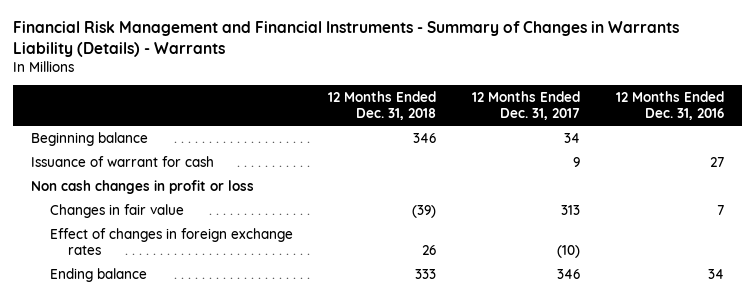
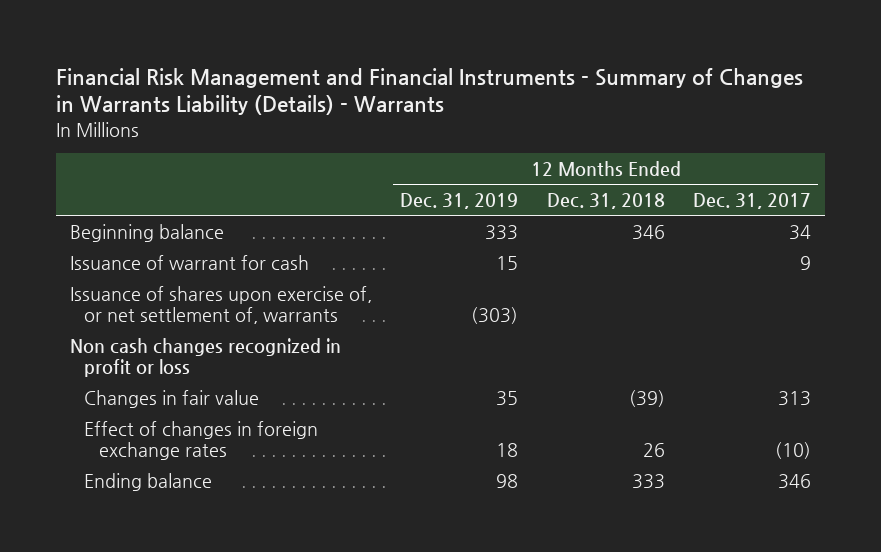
[615,91,724,121] 12 Months Ended Dec. 31, 2016 -> none
none -> [400,193,519,210] Dec. 31, 2019
none -> [70,285,373,325] Issuance of shares upon exercise of, or net settlement of, warrants
[30,179,254,194] Non cash changes in profit or loss -> [70,337,342,378] Non cash changes recognized in profit or loss

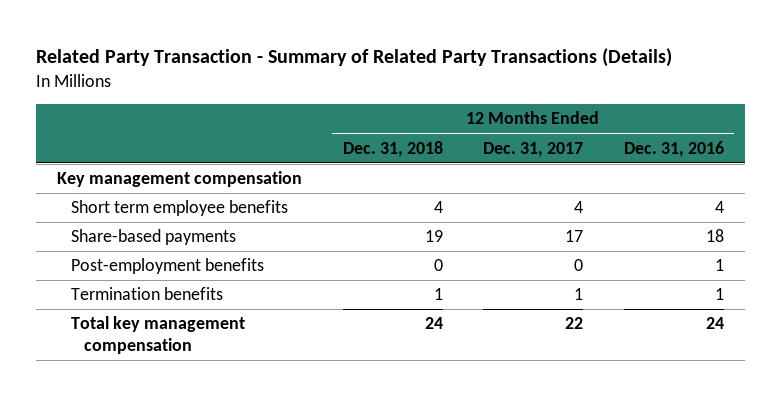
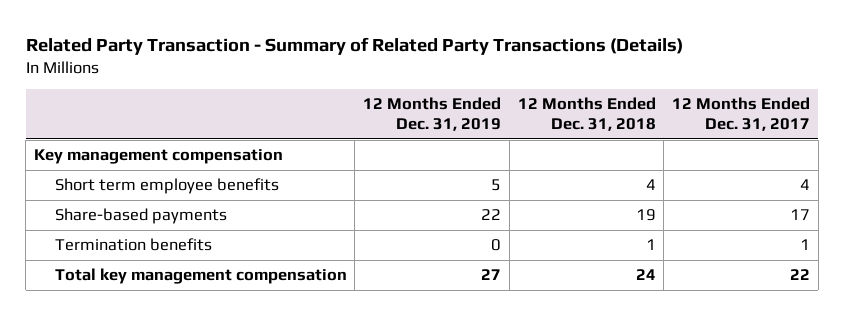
[624,140,725,157] Dec. 31, 2016 -> none
none -> [363,97,502,132] 12 Months Ended Dec. 31, 2019
[70,258,264,275] Post-employment benefits -> none

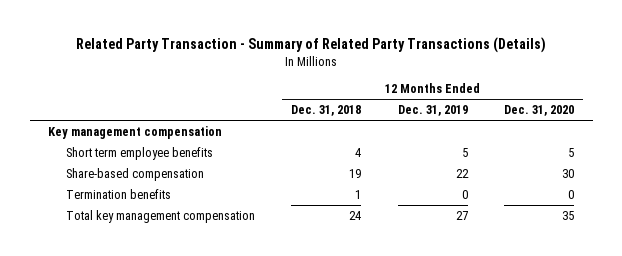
[671,97,810,132] 12 Months Ended Dec. 31, 2017 -> none
none -> [504,104,575,116] Dec. 31, 2020
[54,208,227,225] Share-based payments -> [65,167,204,181] Share-based compensation

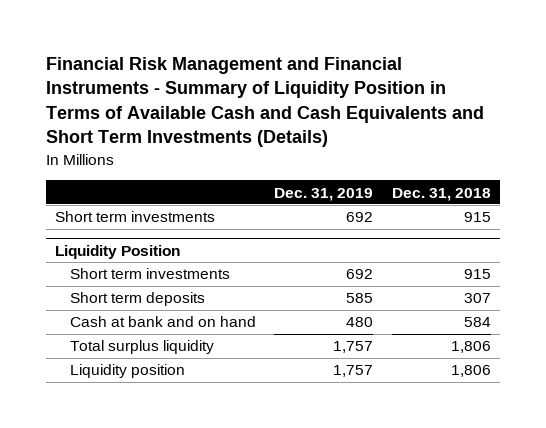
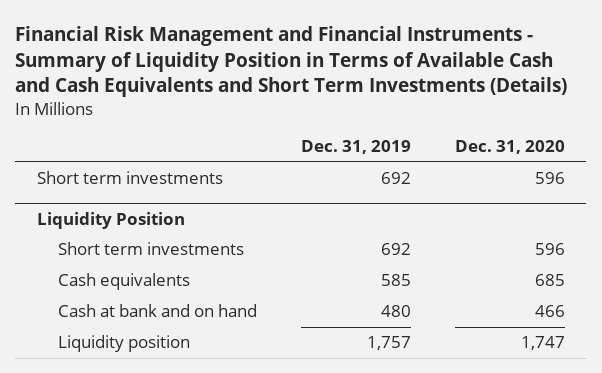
[392,187,492,201] Dec. 31, 2018 -> none
none -> [454,140,565,155] Dec. 31, 2020
[69,292,205,307] Short term deposits -> [58,273,191,291] Cash equivalents
[69,340,214,355] Total surplus liquidity -> none

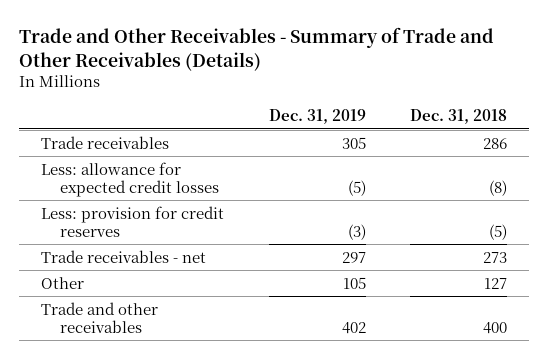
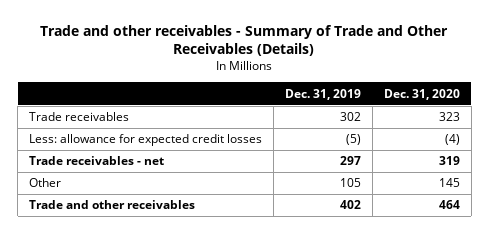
[19,26,495,71] Trade and Other Receivables - Summary of Trade and Other Receivables (Details) -> [40,25,449,57] Trade and other receivables - Summary of Trade and Other Receivables (Details)
[410,108,508,124] Dec. 31, 2018 -> none
none -> [383,88,460,100] Dec. 31, 2020
[341,136,366,149] 305 -> [339,112,361,122] 302
[41,205,225,237] Less: provision for credit reserves -> none

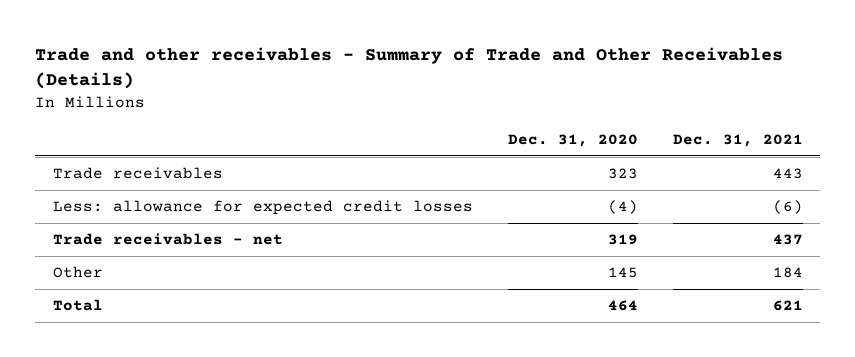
[284,88,361,100] Dec. 31, 2019 -> none
none -> [672,133,803,147] Dec. 31, 2021
[29,200,196,210] Trade and other receivables -> [52,299,103,312] Total

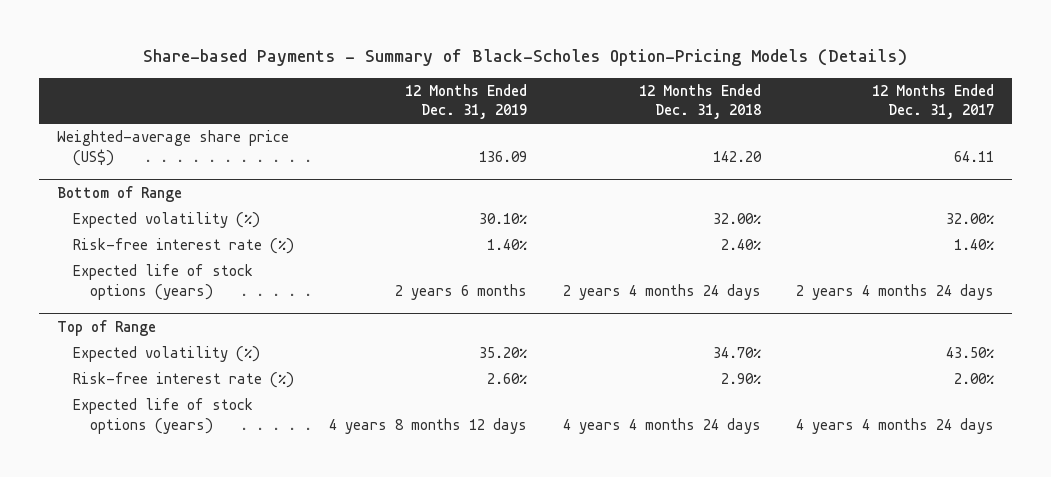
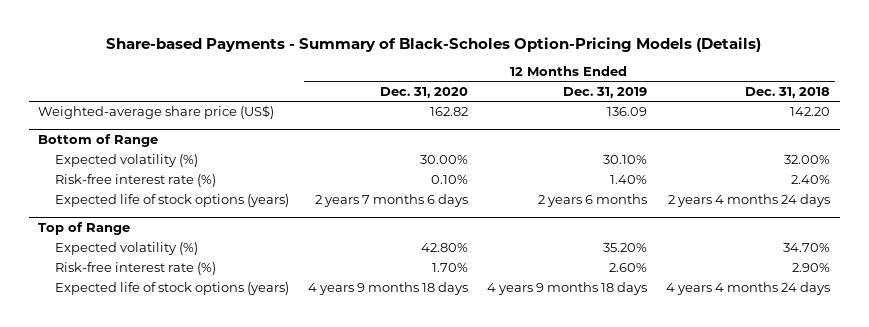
[872,83,995,120] 12 Months Ended Dec. 31, 2017 -> none
none -> [380,86,469,98] Dec. 31, 2020
[329,417,528,434] 4 years 8 months 12 days -> [487,282,648,296] 4 years 9 months 18 days

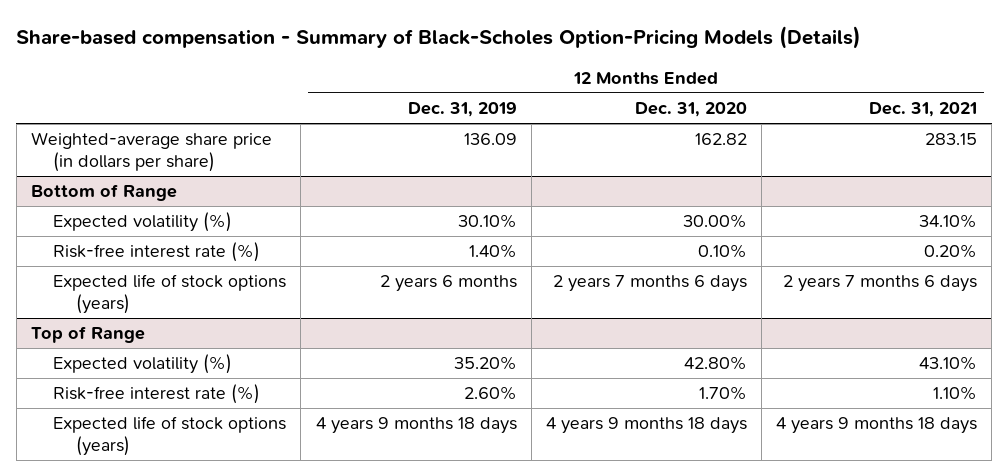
[106,37,762,53] Share-based Payments - Summary of Black-Scholes Option-Pricing Models (Details) -> [16,26,862,50] Share-based compensation - Summary of Black-Scholes Option-Pricing Models (Details)
[745,86,831,98] Dec. 31, 2018 -> none
none -> [869,102,978,118] Dec. 31, 2021
[38,105,275,120] Weighted-average share price (US$) -> [31,132,273,172] Weighted-average share price (in dollars per share)

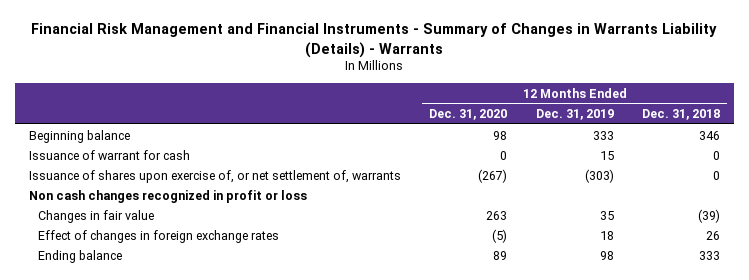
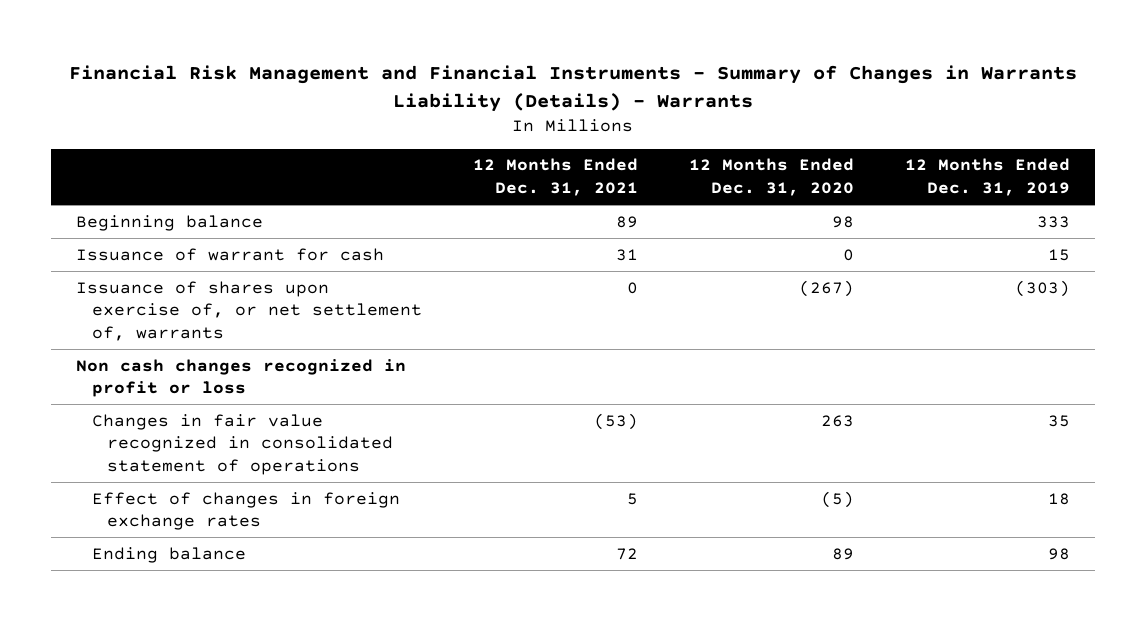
[641,109,720,121] Dec. 31, 2018 -> none
none -> [472,158,638,196] 12 Months Ended Dec. 31, 2021
[38,209,155,223] Changes in fair value -> [91,413,394,476] Changes in fair value recognized in consolidated statement of operations

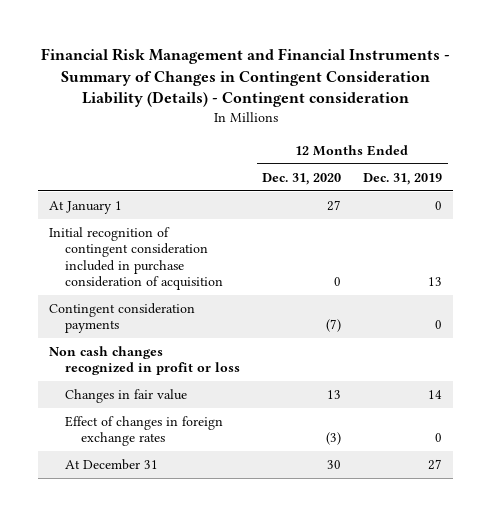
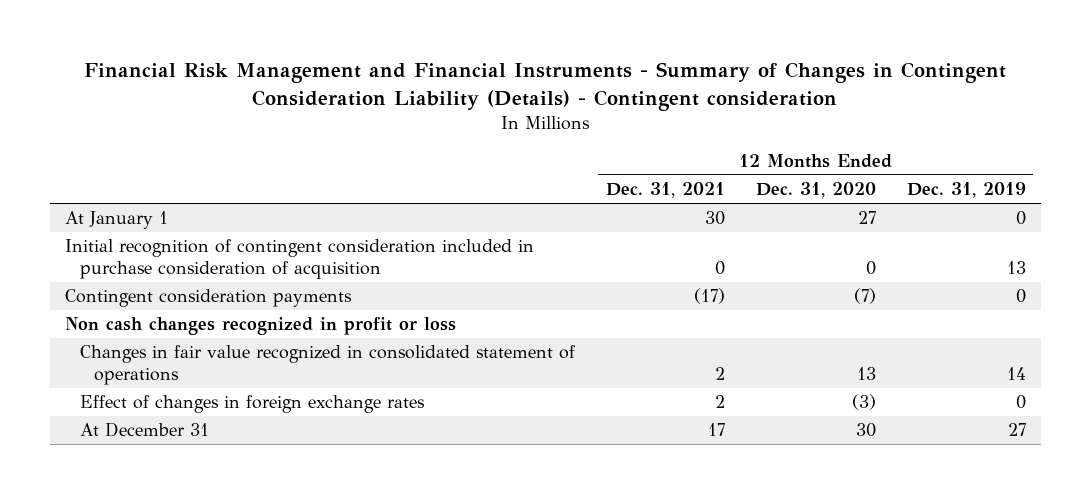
none -> [605,182,725,199] Dec. 31, 2021
[65,389,188,404] Changes in fair value -> [79,345,576,385] Changes in fair value recognized in consolidated statement of operations

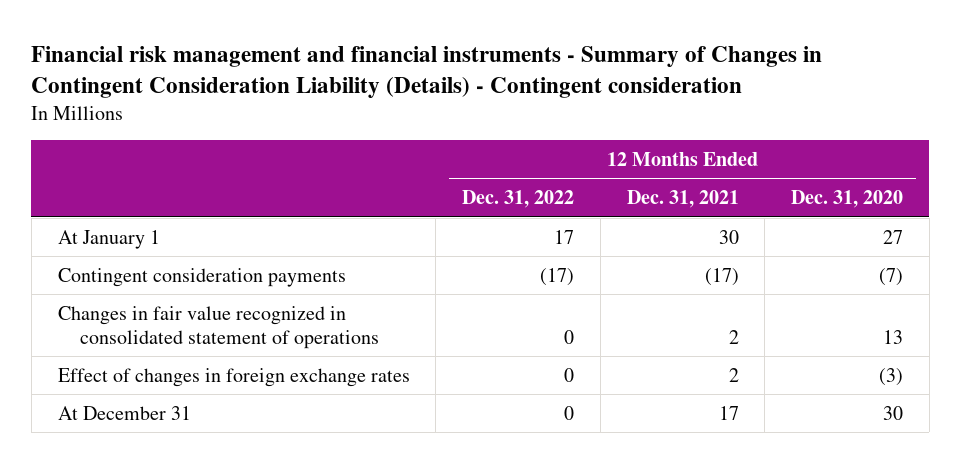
[84,62,1007,111] Financial Risk Management and Financial Instruments - Summary of Changes in Contingent Consideration Liability (Details) - Contingent consideration -> [31,46,823,99] Financial risk management and financial instruments - Summary of Changes in Contingent Consideration Liability (Details) - Contingent consideration
[906,182,1026,199] Dec. 31, 2019 -> none
none -> [462,190,575,209] Dec. 31, 2022
[65,239,535,279] Initial recognition of contingent consideration included in purchase consideration of acquisition -> none
[65,317,457,336] Non cash changes recognized in profit or loss -> none

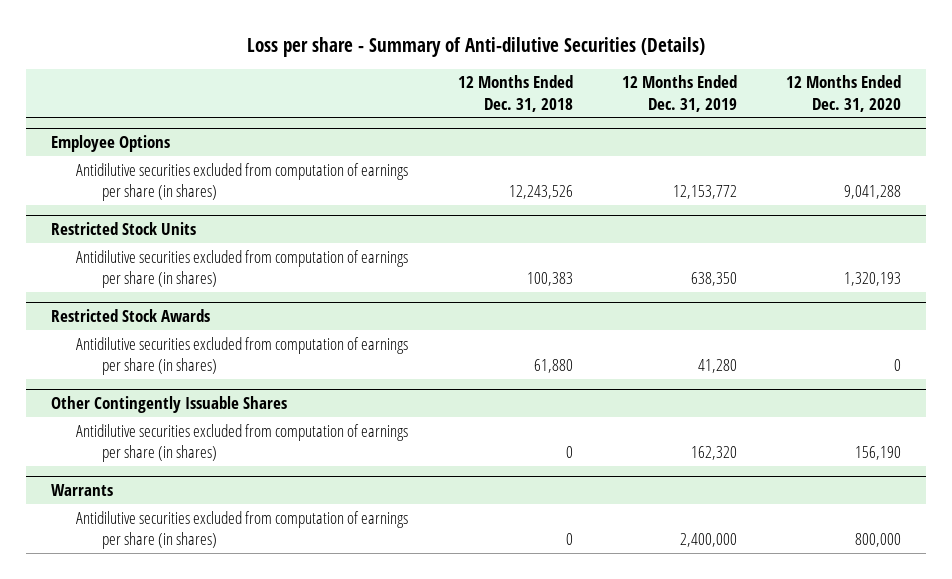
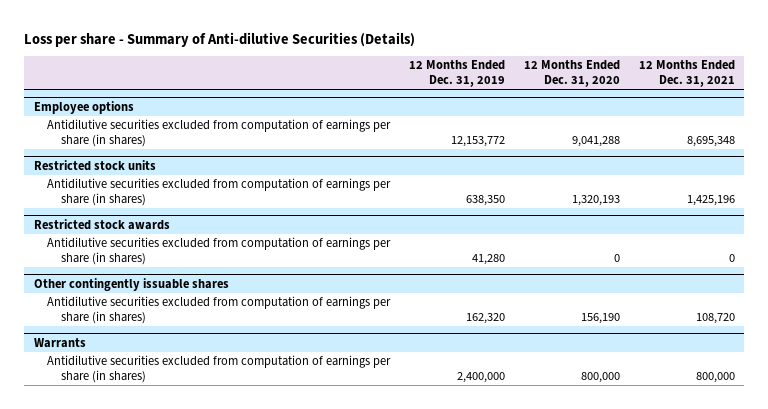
[457,75,573,112] 12 Months Ended Dec. 31, 2018 -> none
none -> [638,60,735,88] 12 Months Ended Dec. 31, 2021
[51,135,171,153] Employee Options -> [33,100,134,114] Employee options
[51,222,197,236] Restricted Stock Units -> [33,159,156,171] Restricted stock units
[51,309,211,323] Restricted Stock Awards -> [33,218,170,230] Restricted stock awards
[51,396,288,414] Other Contingently Issuable Shares -> [33,277,229,291] Other contingently issuable shares

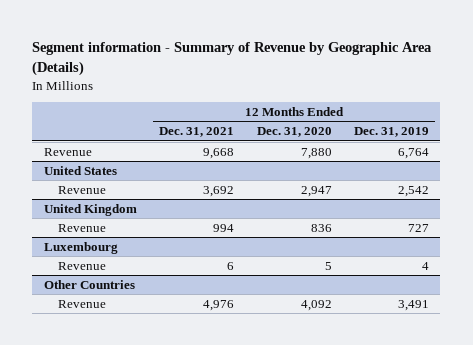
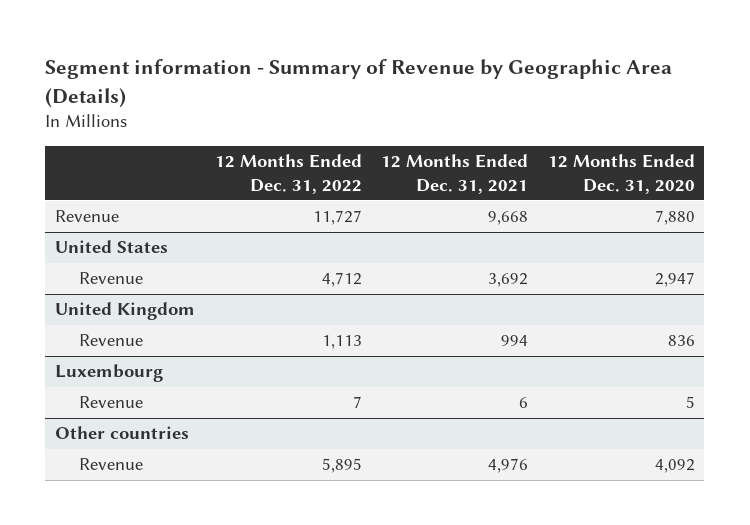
[353,127,429,138] Dec. 31, 2019 -> none
none -> [214,154,362,194] 12 Months Ended Dec. 31, 2022
[43,279,135,289] Other Countries -> [54,426,189,440] Other countries

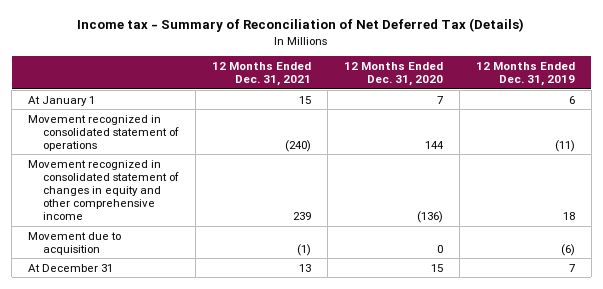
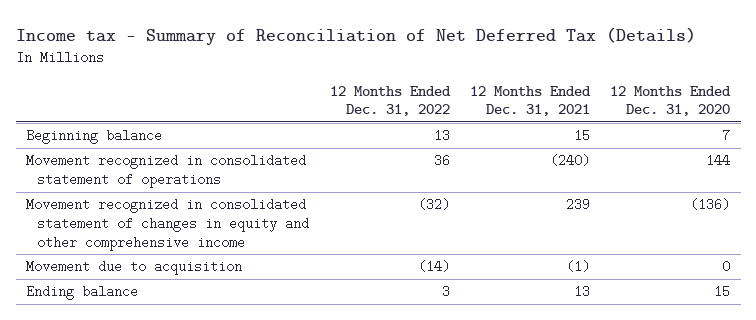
[475,61,575,87] 12 Months Ended Dec. 31, 2019 -> none
none -> [329,85,451,117] 12 Months Ended Dec. 31, 2022
[28,95,96,106] At January 1 -> [25,129,162,145] Beginning balance
[28,263,114,272] At December 31 -> [25,285,138,301] Ending balance

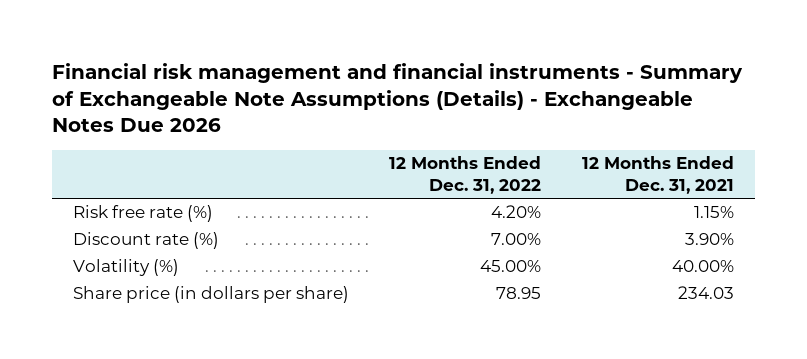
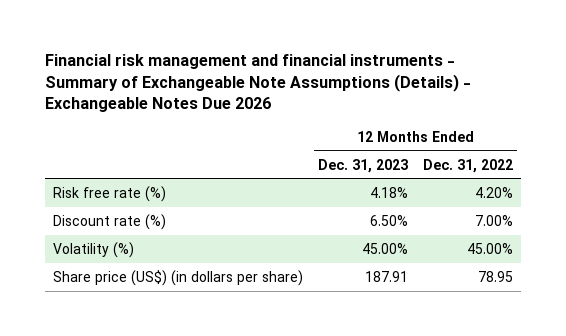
[582,156,735,194] 12 Months Ended Dec. 31, 2021 -> none
none -> [317,158,408,173] Dec. 31, 2023
[72,286,349,304] Share price (in dollars per share) -> [52,269,303,286] Share price (US$) (in dollars per share)

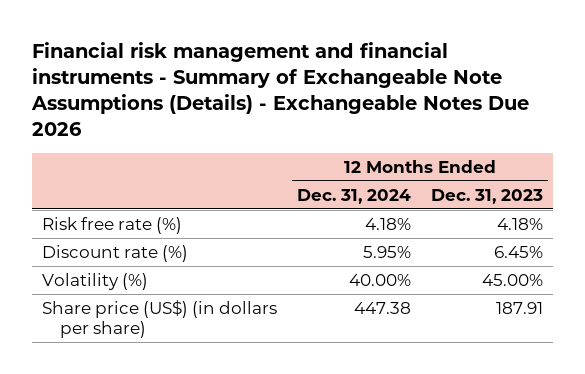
[423,158,514,173] Dec. 31, 2022 -> none
none -> [297,188,412,204] Dec. 31, 2024
[369,214,408,226] 6.50% -> [494,245,544,258] 6.45%

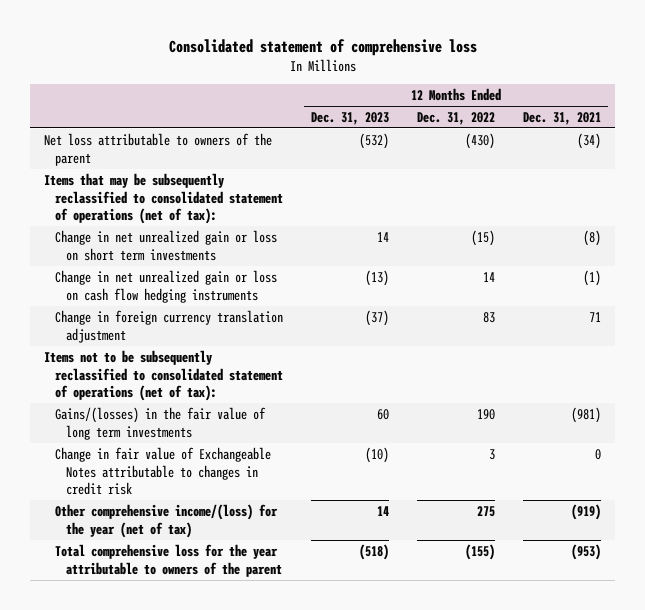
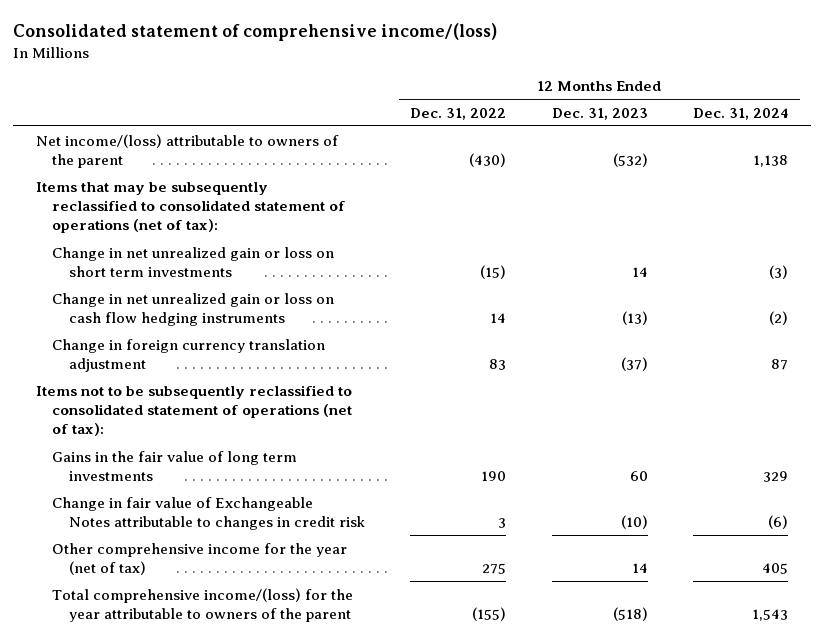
[168,38,477,56] Consolidated statement of comprehensive loss -> [13,22,498,41] Consolidated statement of comprehensive income/(loss)
[522,111,601,125] Dec. 31, 2021 -> none
none -> [693,107,789,120] Dec. 31, 2024
[44,132,273,166] Net loss attributable to owners of the parent -> [36,133,340,169] Net income/(loss) attributable to owners of the parent
[55,406,267,440] Gains/(losses) in the fair value of long term investments -> [52,450,298,482] Gains in the fair value of long term investments
[55,503,279,538] Other comprehensive income/(loss) for the year (net of tax) -> [52,542,348,576] Other comprehensive income for the year (net of tax)
[55,543,283,577] Total comprehensive loss for the year attributable to owners of the parent -> [52,587,354,623] Total comprehensive income/(loss) for the year attributable to owners of the parent

